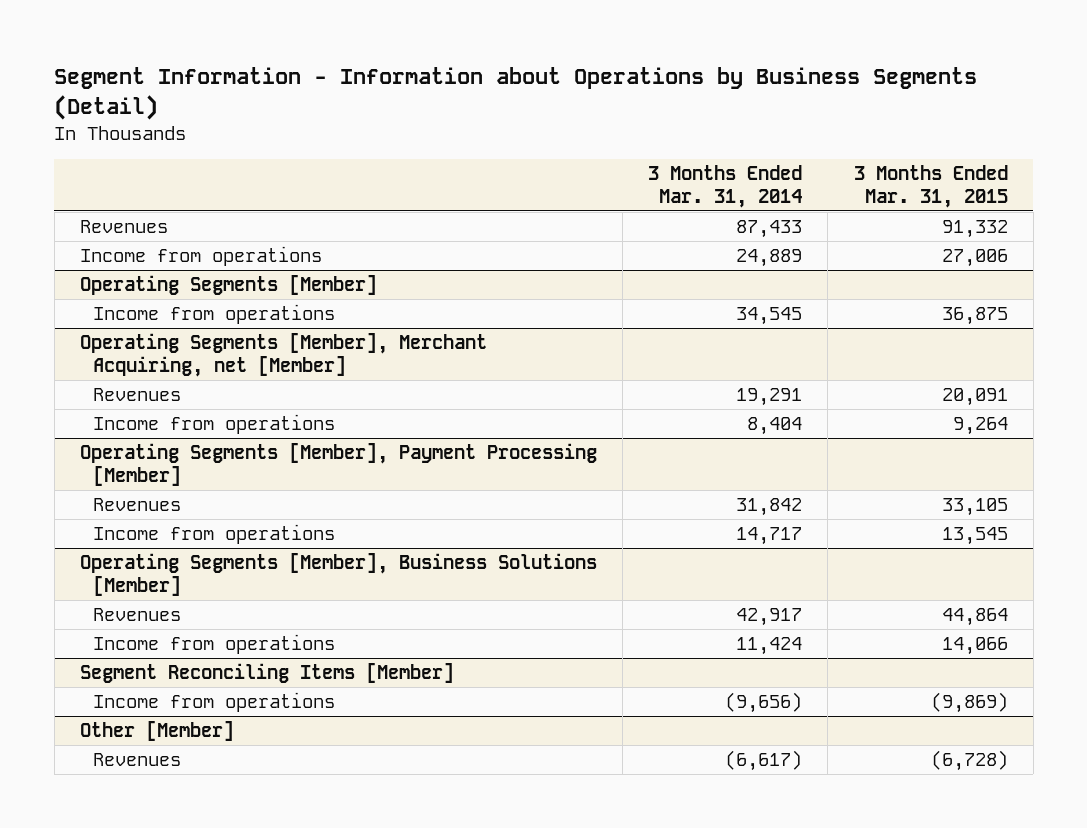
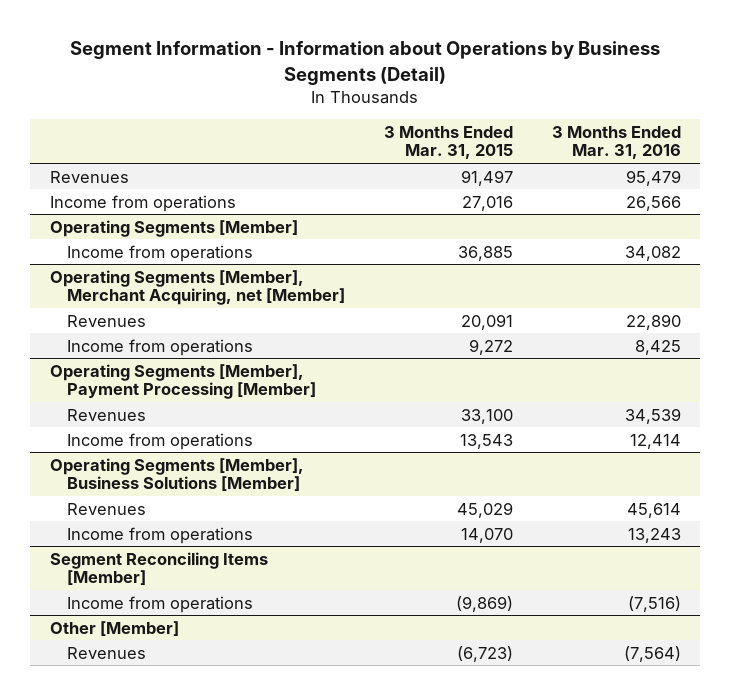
[648,165,803,208] 3 Months Ended Mar. 31, 2014 -> none
none -> [551,125,681,160] 3 Months Ended Mar. 31, 2016
[941,220,1008,239] 91,332 -> [460,169,513,186] 91,497
[941,249,1008,268] 27,006 -> [461,195,513,211] 27,016
[941,307,1008,326] 36,875 -> [457,245,513,261] 36,885
[952,417,1008,436] 9,264 -> [468,338,513,355] 9,272
[941,498,1008,517] 33,105 -> [460,408,513,424] 33,100
[941,527,1008,546] 13,545 -> [459,433,513,449] 13,543
[941,608,1008,627] 44,864 -> [456,501,513,518] 45,029
[941,637,1008,656] 14,066 -> [460,527,513,543] 14,070
[930,750,1008,772] (6,728) -> [456,645,513,662] (6,723)

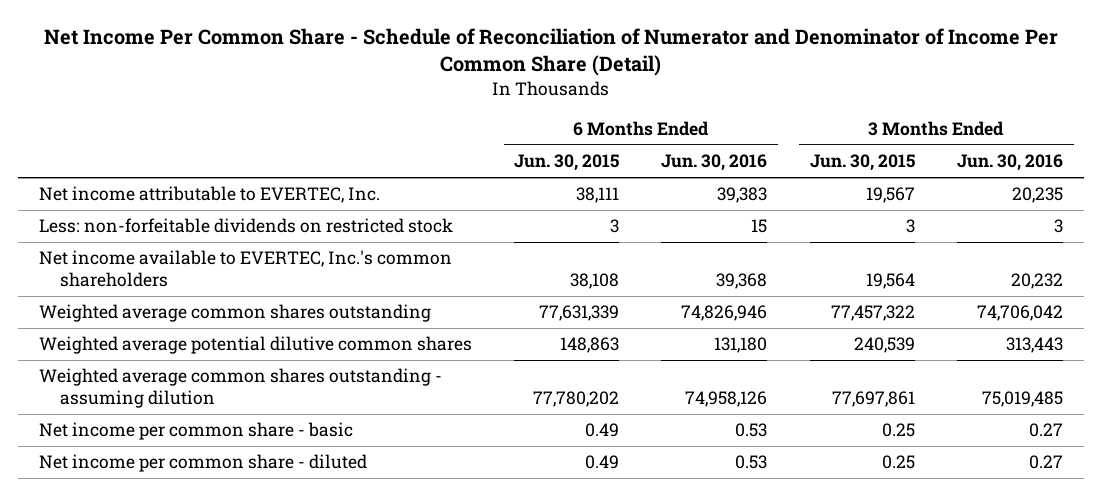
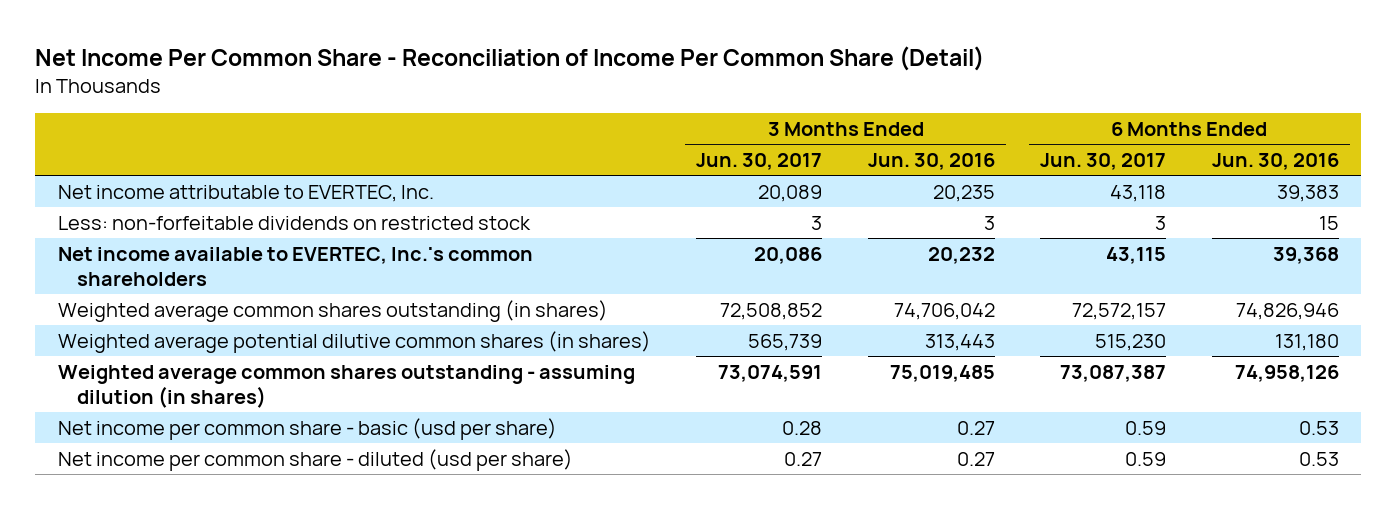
[43,28,1058,77] Net Income Per Common Share - Schedule of Reconciliation of Numerator and Denominator of Income Per Common Share (Detail) -> [35,46,985,72] Net Income Per Common Share - Reconciliation of Income Per Common Share (Detail)
[514,154,620,172] Jun. 30, 2015 -> none
[809,154,915,172] Jun. 30, 2015 -> none
none -> [696,153,823,171] Jun. 30, 2017
none -> [1040,153,1167,171] Jun. 30, 2017
[38,304,431,323] Weighted average common shares outstanding -> [57,299,608,322] Weighted average common shares outstanding (in shares)
[38,336,472,355] Weighted average potential dilutive common shares -> [57,330,651,353] Weighted average potential dilutive common shares (in shares)
[38,368,442,409] Weighted average common shares outstanding - assuming dilution -> [57,364,635,409] Weighted average common shares outstanding - assuming dilution (in shares)
[38,422,353,441] Net income per common share - basic -> [57,417,557,440] Net income per common share - basic (usd per share)
[38,454,367,473] Net income per common share - diluted -> [57,448,573,471] Net income per common share - diluted (usd per share)

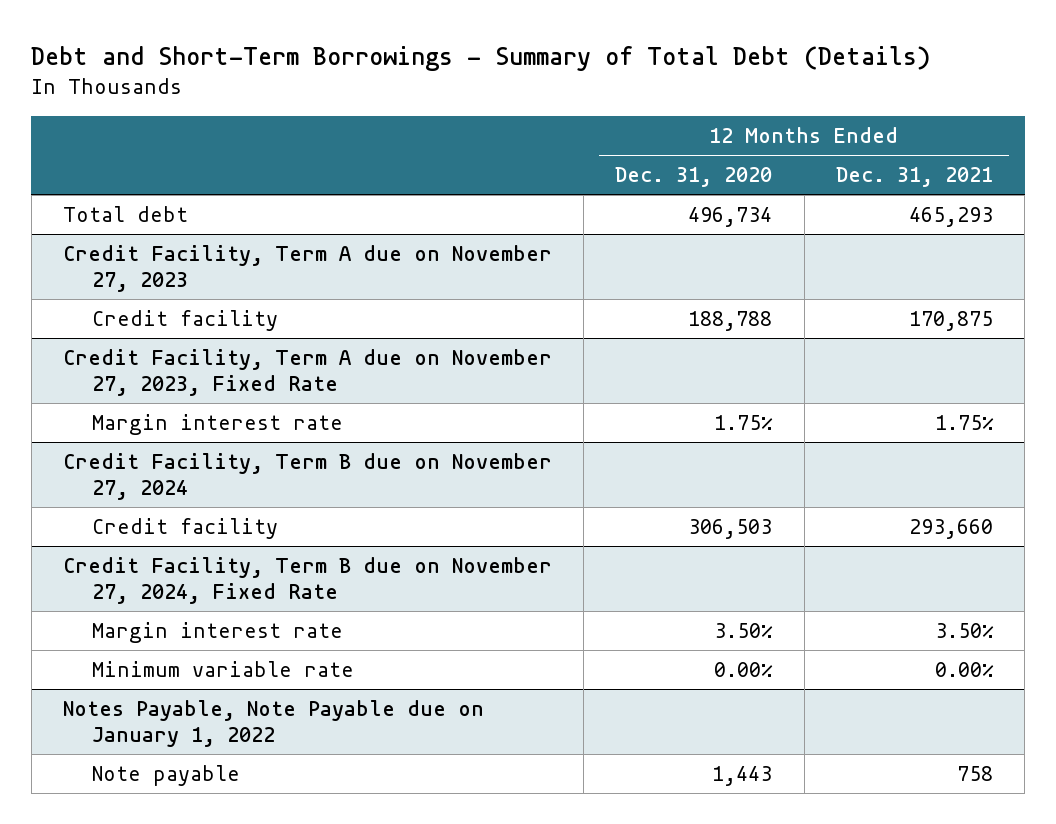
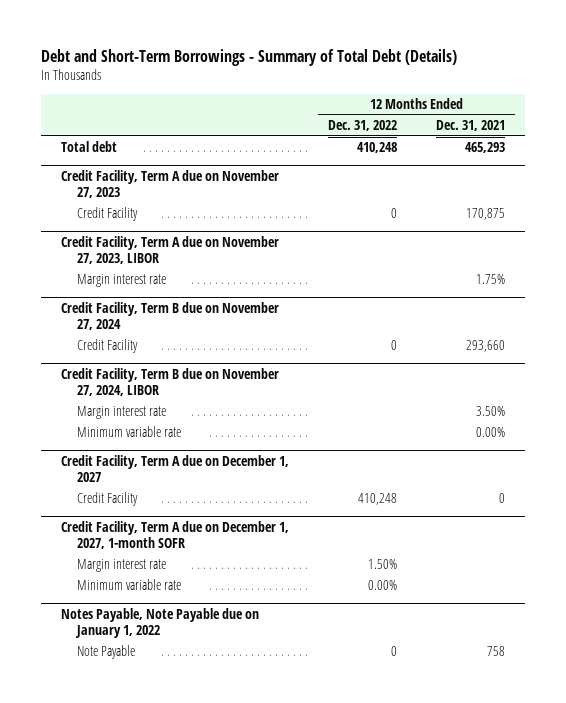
[615,167,773,188] Dec. 31, 2020 -> none
none -> [327,120,397,132] Dec. 31, 2022
[92,310,279,332] Credit facility -> [76,207,138,222] Credit Facility
[62,349,552,396] Credit Facility, Term A due on November 27, 2023, Fixed Rate -> [60,236,279,264] Credit Facility, Term A due on November 27, 2023, LIBOR
[92,518,279,540] Credit facility -> [76,339,138,354] Credit Facility
[62,557,552,604] Credit Facility, Term B due on November 27, 2024, Fixed Rate -> [60,368,279,396] Credit Facility, Term B due on November 27, 2024, LIBOR
none -> [60,455,289,482] Credit Facility, Term A due on December 1, 2027
none -> [76,492,138,507] Credit Facility
none -> [60,521,289,549] Credit Facility, Term A due on December 1, 2027, 1-month SOFR
none -> [76,559,166,573] Margin interest rate
none -> [76,579,181,591] Minimum variable rate
[92,765,241,787] Note payable -> [76,645,135,660] Note Payable

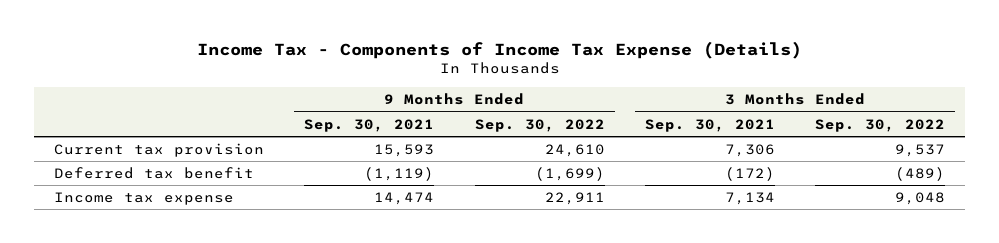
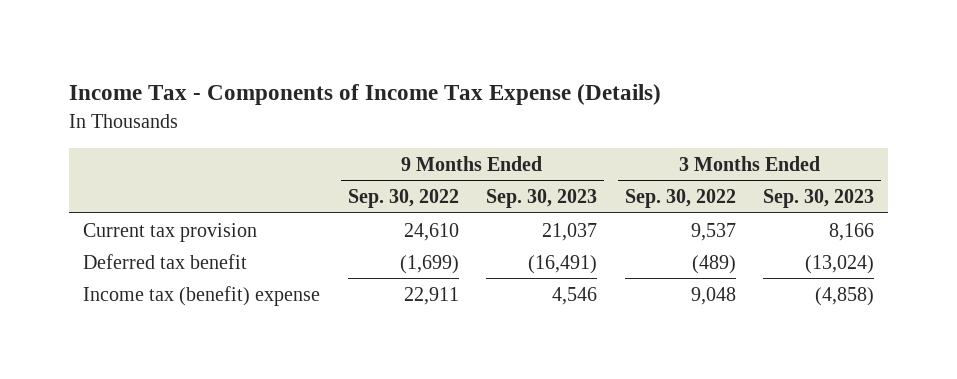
[304,118,435,132] Sep. 30, 2021 -> none
[644,118,775,132] Sep. 30, 2021 -> none
none -> [486,189,598,209] Sep. 30, 2023
none -> [763,189,875,209] Sep. 30, 2023
[53,192,234,206] Income tax expense -> [82,285,320,306] Income tax (benefit) expense

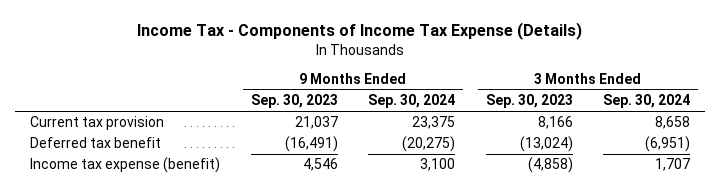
[347,189,459,209] Sep. 30, 2022 -> none
[624,189,736,209] Sep. 30, 2022 -> none
none -> [368,94,456,109] Sep. 30, 2024
none -> [603,94,691,109] Sep. 30, 2024
[82,285,320,306] Income tax (benefit) expense -> [30,157,221,174] Income tax expense (benefit)

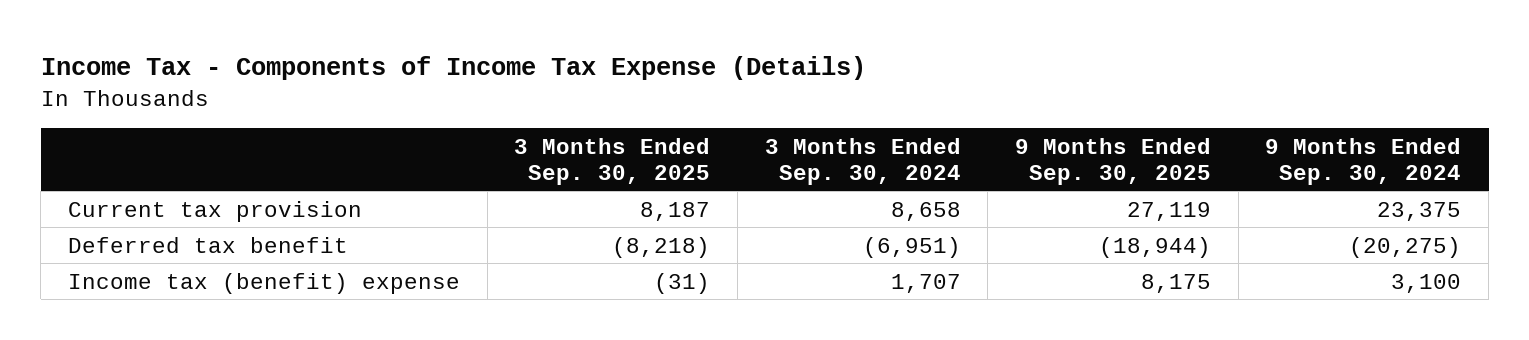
[250,94,338,109] Sep. 30, 2023 -> none
[485,94,573,109] Sep. 30, 2023 -> none
none -> [514,137,711,185] 3 Months Ended Sep. 30, 2025
none -> [1015,137,1212,185] 9 Months Ended Sep. 30, 2025
[30,157,221,174] Income tax expense (benefit) -> [67,272,460,294] Income tax (benefit) expense

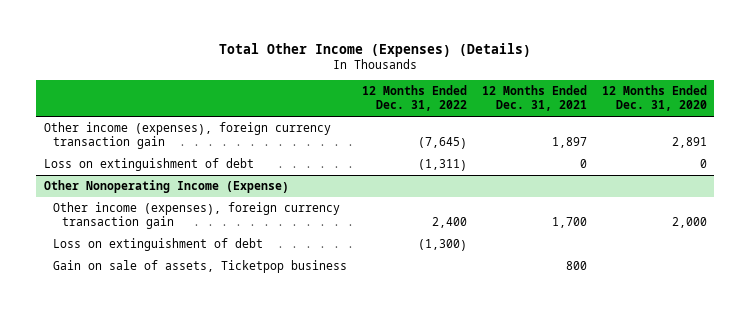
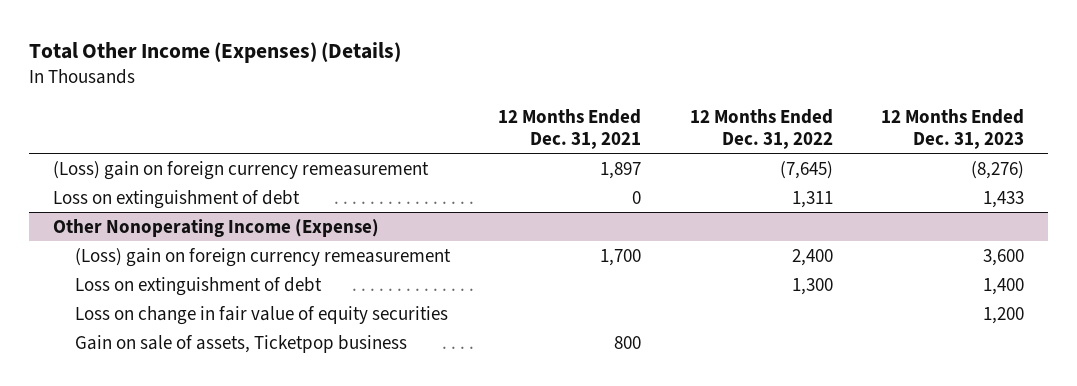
[601,85,707,112] 12 Months Ended Dec. 31, 2020 -> none
none -> [881,108,1025,149] 12 Months Ended Dec. 31, 2023
[43,122,331,150] Other income (expenses), foreign currency transaction gain -> [52,160,429,180] (Loss) gain on foreign currency remeasurement
[417,159,467,172] (1,311) -> [791,190,833,208] 1,311
[52,202,340,230] Other income (expenses), foreign currency transaction gain -> [74,247,451,267] (Loss) gain on foreign currency remeasurement
[417,239,467,252] (1,300) -> [791,277,833,295] 1,300
none -> [74,305,448,325] Loss on change in fair value of equity securities

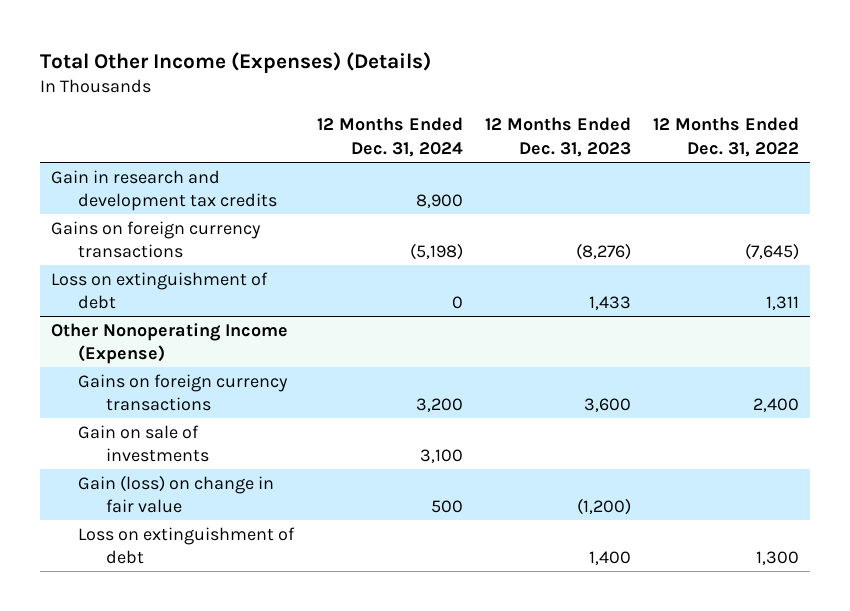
[498,108,642,149] 12 Months Ended Dec. 31, 2021 -> none
none -> [316,117,463,157] 12 Months Ended Dec. 31, 2024
none -> [50,169,278,212] Gain in research and development tax credits
[52,160,429,180] (Loss) gain on foreign currency remeasurement -> [50,220,261,259] Gains on foreign currency transactions
[74,247,451,267] (Loss) gain on foreign currency remeasurement -> [78,373,289,412] Gains on foreign currency transactions
none -> [78,424,209,463] Gain on sale of investments
none -> [78,474,275,514] Gain (loss) on change in fair value
[74,305,448,325] Loss on change in fair value of equity securities -> none
[74,334,407,353] Gain on sale of assets, Ticketpop business -> none

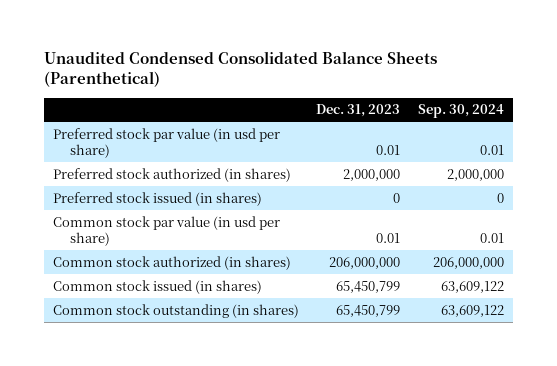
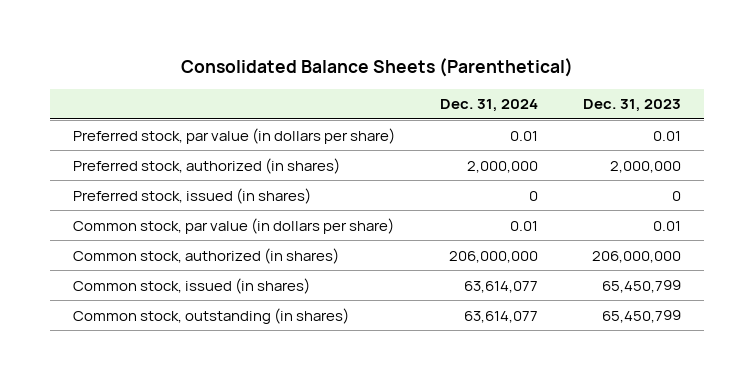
[43,51,437,88] Unaudited Condensed Consolidated Balance Sheets (Parenthetical) -> [180,58,573,78] Consolidated Balance Sheets (Parenthetical)
[418,104,505,119] Sep. 30, 2024 -> none
none -> [439,99,538,113] Dec. 31, 2024
[52,127,280,158] Preferred stock par value (in usd per share) -> [72,127,395,144] Preferred stock, par value (in dollars per share)
[52,167,291,182] Preferred stock authorized (in shares) -> [72,157,340,174] Preferred stock, authorized (in shares)
[52,191,262,206] Preferred stock issued (in shares) -> [72,187,311,204] Preferred stock, issued (in shares)
[52,215,280,246] Common stock par value (in usd per share) -> [72,217,394,234] Common stock, par value (in dollars per share)
[52,255,291,270] Common stock authorized (in shares) -> [72,247,339,264] Common stock, authorized (in shares)
[52,279,262,294] Common stock issued (in shares) -> [72,277,310,294] Common stock, issued (in shares)
[52,303,299,318] Common stock outstanding (in shares) -> [72,307,349,324] Common stock, outstanding (in shares)

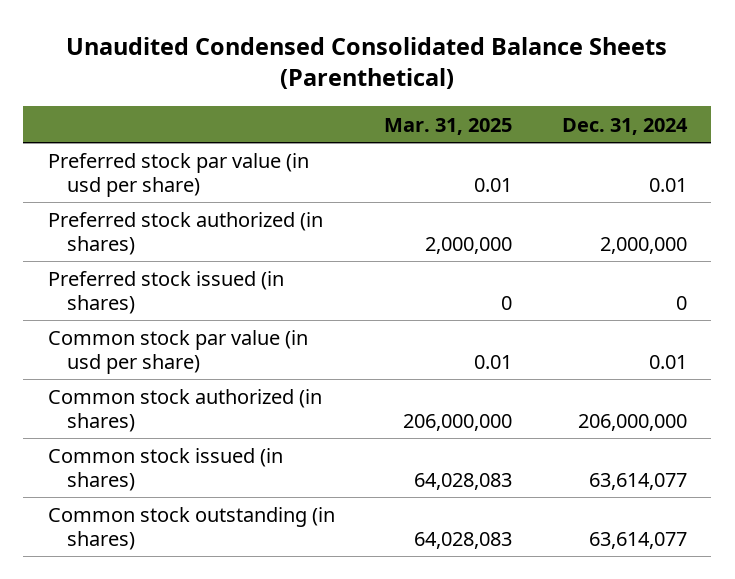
[180,58,573,78] Consolidated Balance Sheets (Parenthetical) -> [66,36,668,90] Unaudited Condensed Consolidated Balance Sheets (Parenthetical)
[583,99,682,113] Dec. 31, 2023 -> none
none -> [384,117,513,135] Mar. 31, 2025
[72,127,395,144] Preferred stock, par value (in dollars per share) -> [48,153,310,197] Preferred stock par value (in usd per share)
[72,157,340,174] Preferred stock, authorized (in shares) -> [48,212,324,255] Preferred stock authorized (in shares)
[72,187,311,204] Preferred stock, issued (in shares) -> [48,271,285,314] Preferred stock issued (in shares)
[72,217,394,234] Common stock, par value (in dollars per share) -> [48,330,309,374] Common stock par value (in usd per share)
[72,247,339,264] Common stock, authorized (in shares) -> [48,389,323,432] Common stock authorized (in shares)
[72,277,310,294] Common stock, issued (in shares) -> [48,448,284,491] Common stock issued (in shares)
[72,307,349,324] Common stock, outstanding (in shares) -> [48,507,336,550] Common stock outstanding (in shares)

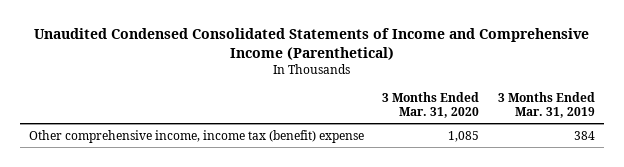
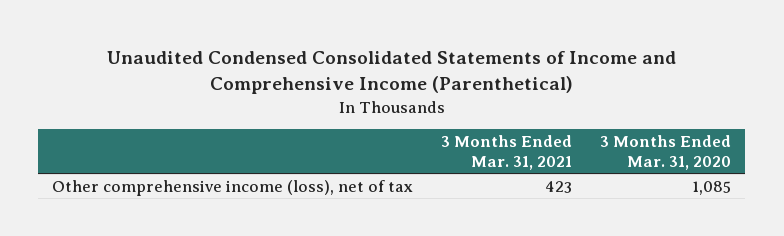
[497,91,595,119] 3 Months Ended Mar. 31, 2019 -> none
none -> [440,135,572,170] 3 Months Ended Mar. 31, 2021
[29,129,365,143] Other comprehensive income, income tax (benefit) expense -> [52,179,414,196] Other comprehensive income (loss), net of tax

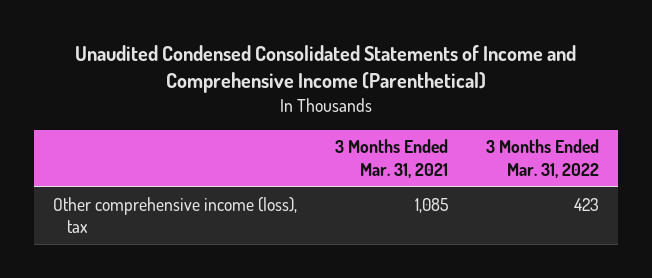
[600,135,732,170] 3 Months Ended Mar. 31, 2020 -> none
none -> [486,139,600,178] 3 Months Ended Mar. 31, 2022
[52,179,414,196] Other comprehensive income (loss), net of tax -> [53,196,298,233] Other comprehensive income (loss), tax
[544,180,572,193] 423 -> [415,197,449,213] 1,085

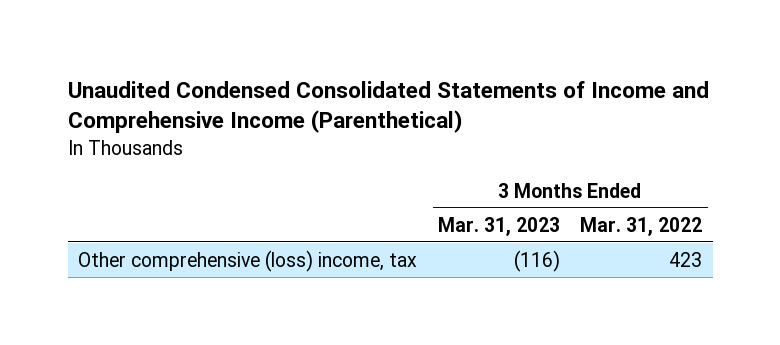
[335,139,449,178] 3 Months Ended Mar. 31, 2021 -> none
none -> [437,216,560,236] Mar. 31, 2023
[53,196,298,233] Other comprehensive income (loss), tax -> [77,249,417,272] Other comprehensive (loss) income, tax

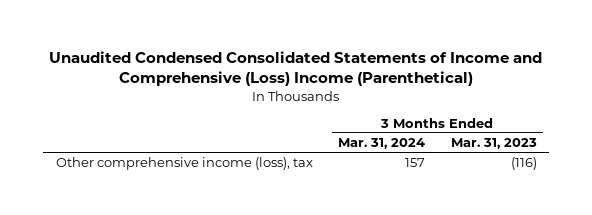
[67,80,709,134] Unaudited Condensed Consolidated Statements of Income and Comprehensive Income (Parenthetical) -> [49,51,543,87] Unaudited Condensed Consolidated Statements of Income and Comprehensive (Loss) Income (Parenthetical)
[580,216,703,236] Mar. 31, 2022 -> none
none -> [338,137,426,149] Mar. 31, 2024
[77,249,417,272] Other comprehensive (loss) income, tax -> [55,157,313,171] Other comprehensive income (loss), tax

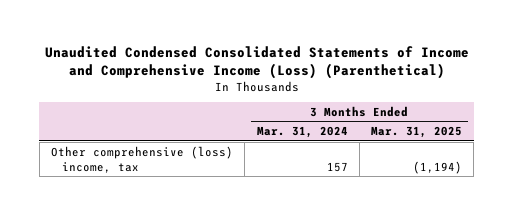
[49,51,543,87] Unaudited Condensed Consolidated Statements of Income and Comprehensive (Loss) Income (Parenthetical) -> [44,46,469,79] Unaudited Condensed Consolidated Statements of Income and Comprehensive Income (Loss) (Parenthetical)
[450,137,537,149] Mar. 31, 2023 -> none
none -> [371,126,463,139] Mar. 31, 2025
[55,157,313,171] Other comprehensive income (loss), tax -> [50,145,233,173] Other comprehensive (loss) income, tax

